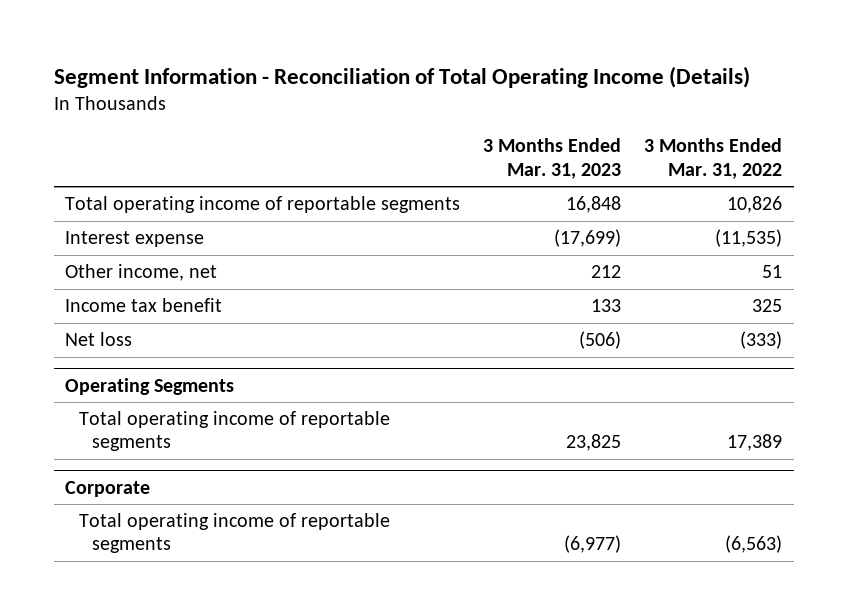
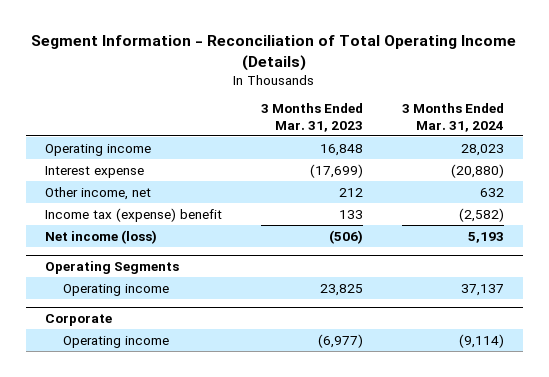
[644,138,783,179] 3 Months Ended Mar. 31, 2022 -> none
none -> [401,103,504,132] 3 Months Ended Mar. 31, 2024
[65,196,461,214] Total operating income of reportable segments -> [44,143,151,156] Operating income
[65,298,223,313] Income tax benefit -> [44,207,222,222] Income tax (expense) benefit
[65,332,133,347] Net loss -> [44,229,157,244] Net income (loss)
[78,411,390,452] Total operating income of reportable segments -> [63,283,170,296] Operating income
[78,513,390,554] Total operating income of reportable segments -> [63,335,170,348] Operating income

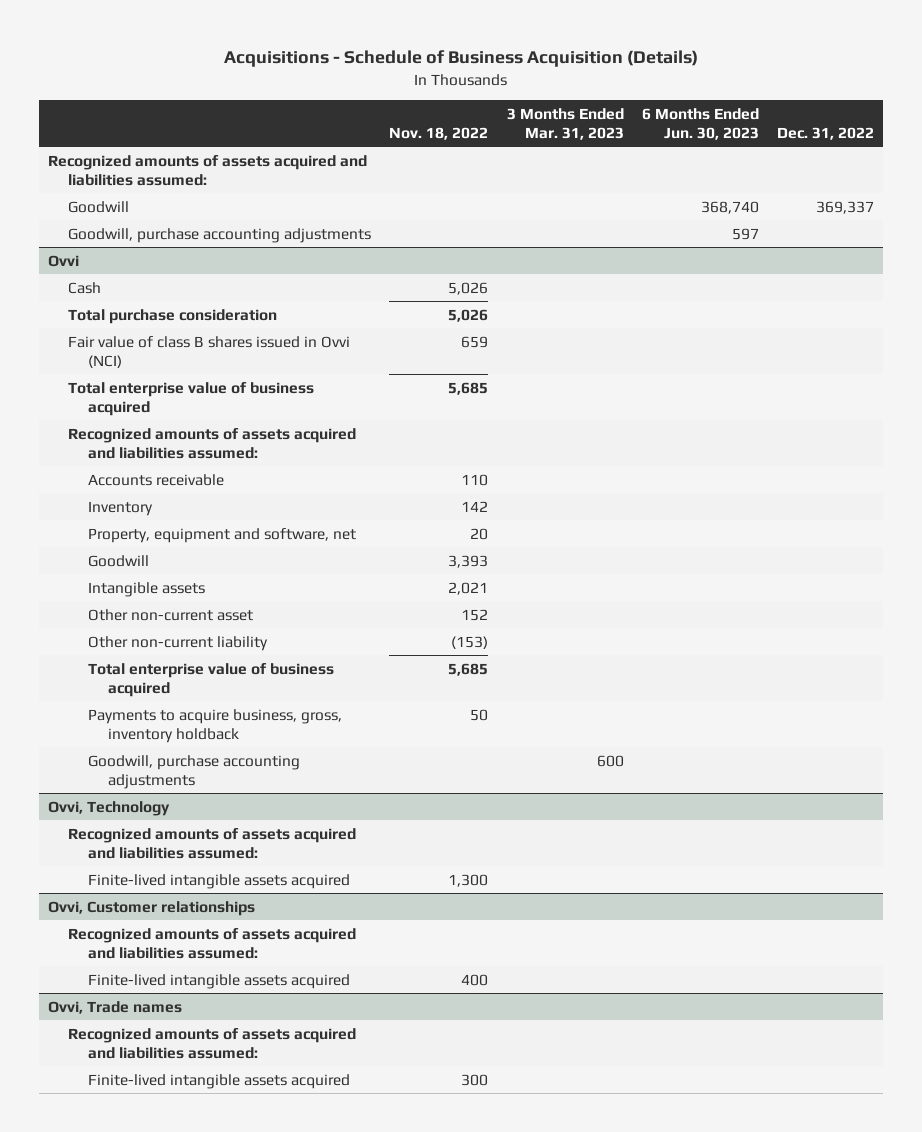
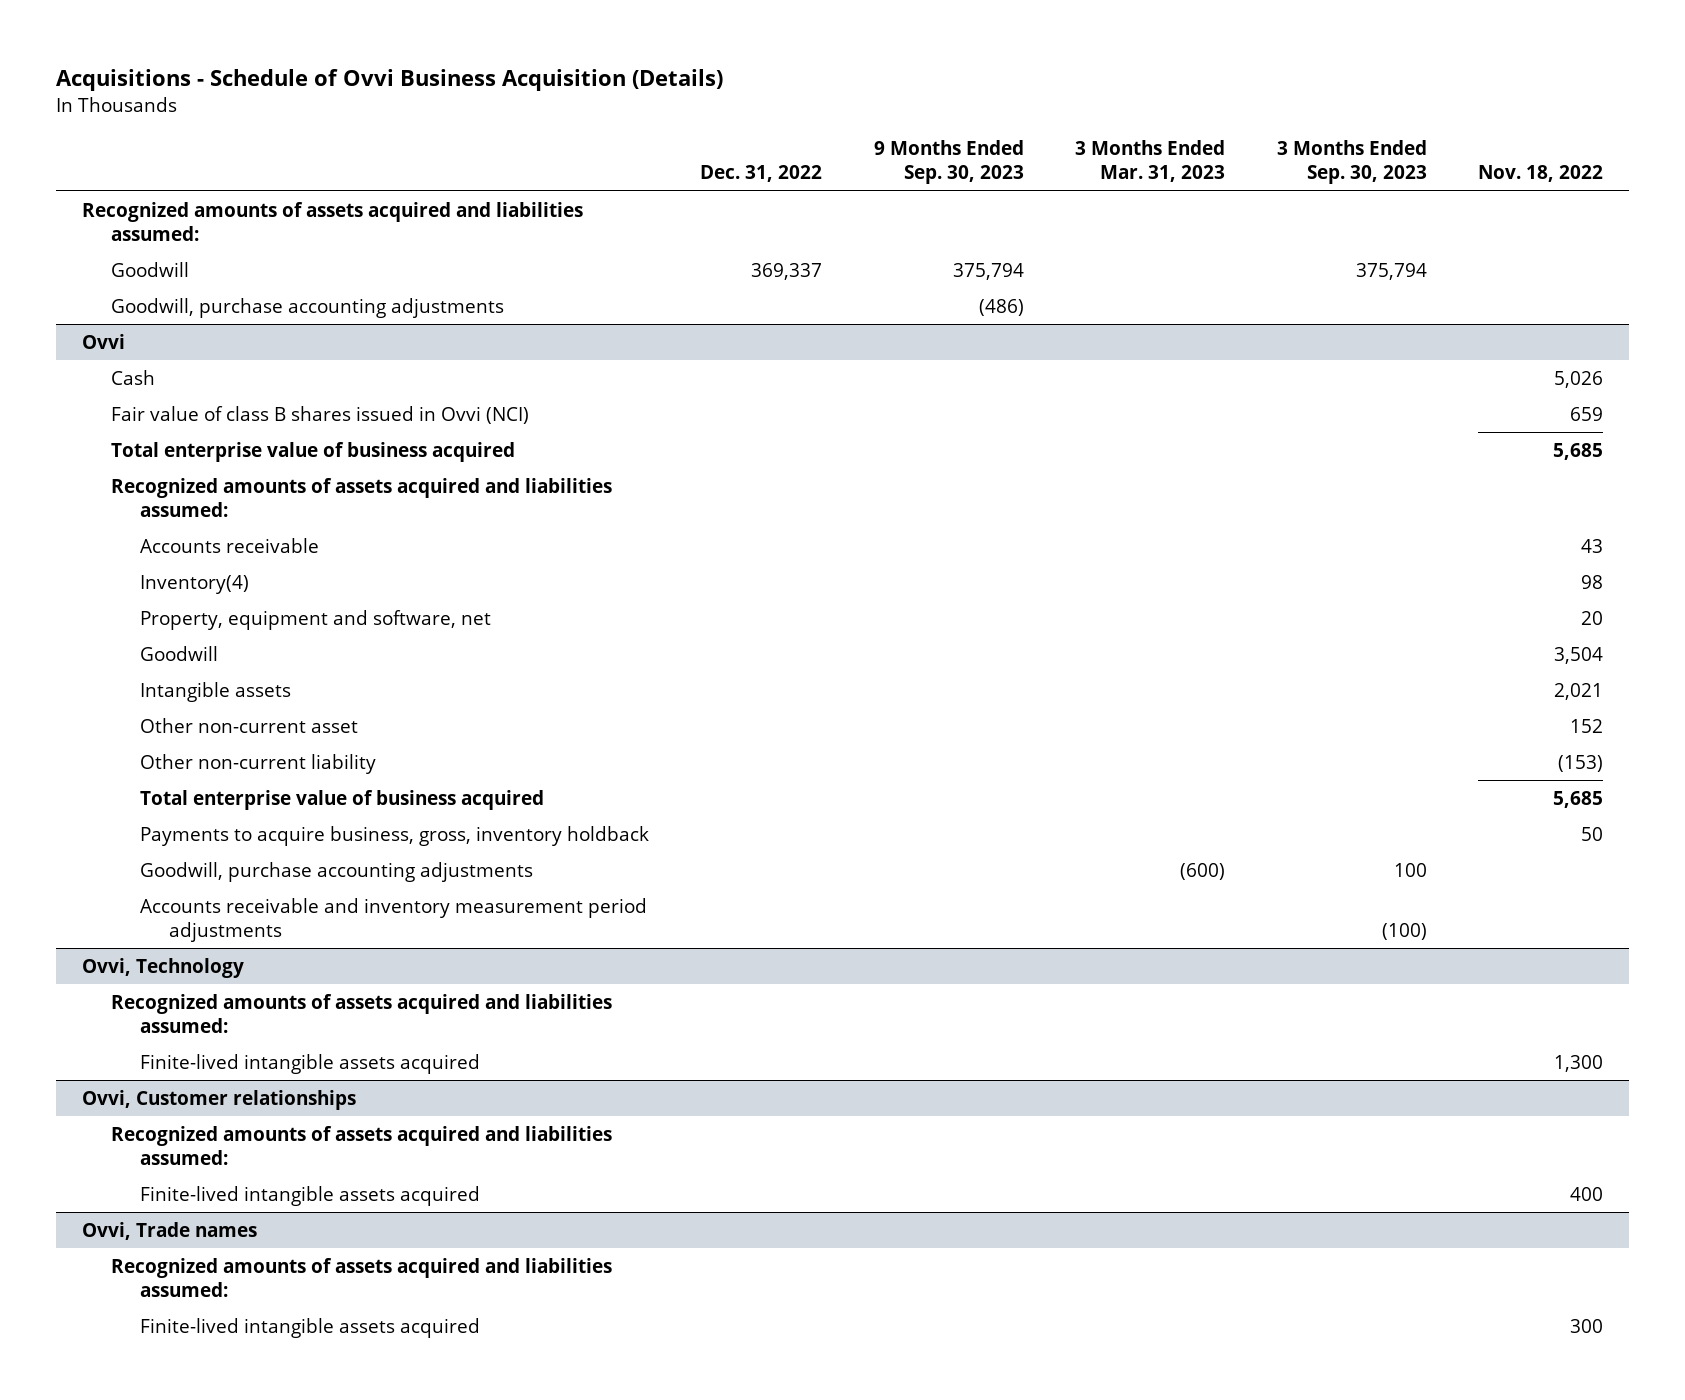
[223,50,698,68] Acquisitions - Schedule of Business Acquisition (Details) -> [56,68,724,91] Acquisitions - Schedule of Ovvi Business Acquisition (Details)
[641,107,759,140] 6 Months Ended Jun. 30, 2023 -> none
none -> [873,140,1024,185] 9 Months Ended Sep. 30, 2023
none -> [1276,140,1427,185] 3 Months Ended Sep. 30, 2023
[68,308,278,324] Total purchase consideration -> none
[461,473,489,486] 110 -> [1580,538,1603,553] 43
[88,500,154,516] Inventory -> [139,574,249,594] Inventory(4)
[461,500,489,512] 142 -> [1580,574,1603,589] 98
[448,554,489,568] 3,393 -> [1553,646,1603,664] 3,504
[596,754,624,767] 600 -> [1180,862,1226,880] (600)
none -> [139,897,647,942] Accounts receivable and inventory measurement period adjustments

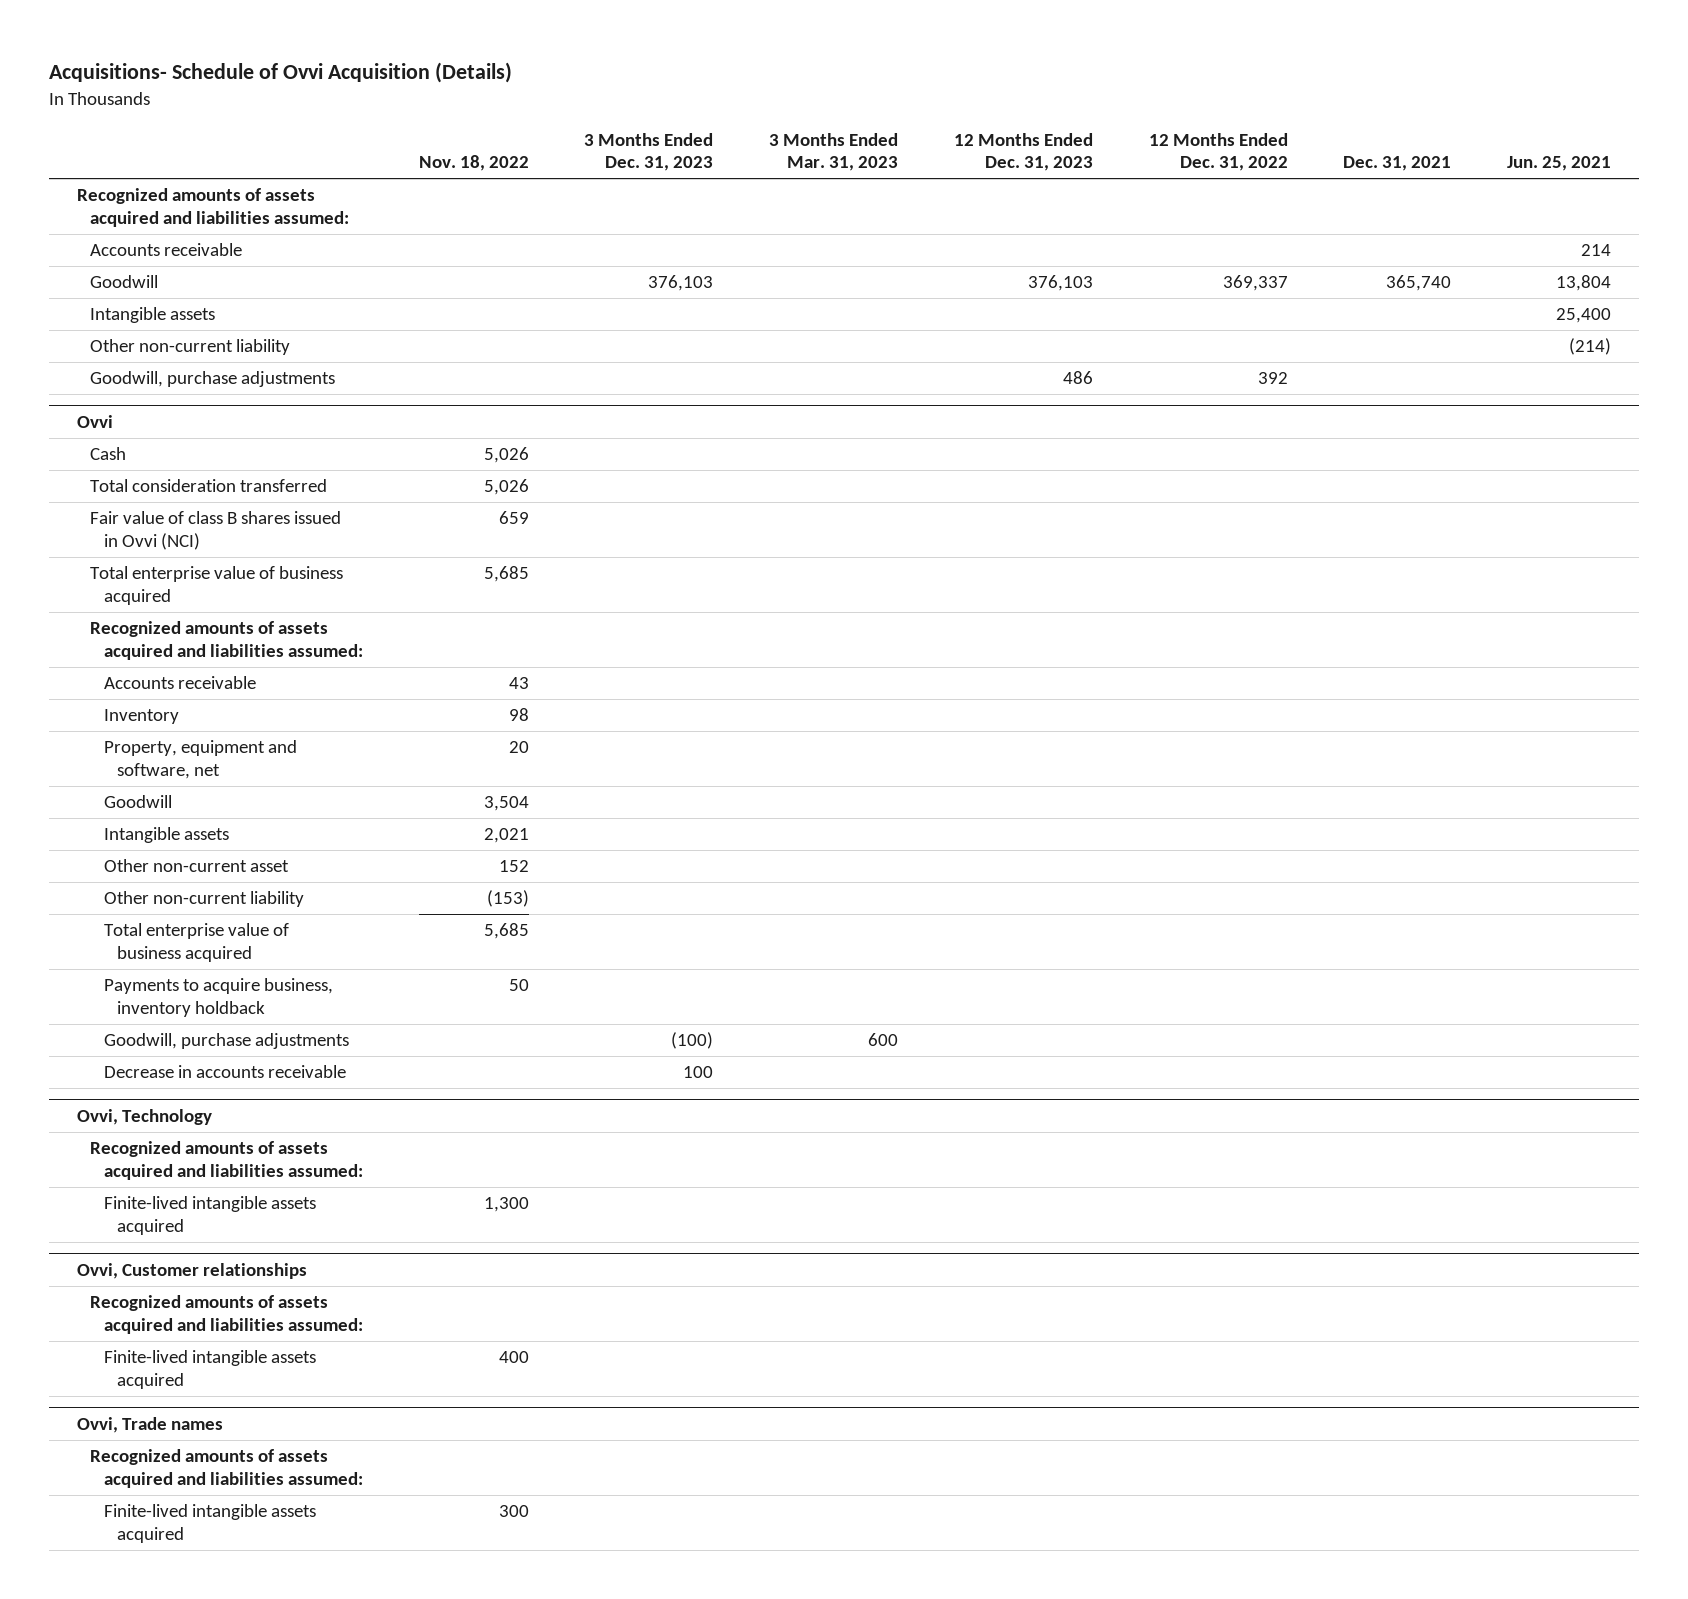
[56,68,724,91] Acquisitions - Schedule of Ovvi Business Acquisition (Details) -> [48,61,512,83] Acquisitions- Schedule of Ovvi Acquisition (Details)
[700,165,823,183] Dec. 31, 2022 -> none
[873,140,1024,185] 9 Months Ended Sep. 30, 2023 -> none
[1276,140,1427,185] 3 Months Ended Sep. 30, 2023 -> none
none -> [584,133,714,172] 3 Months Ended Dec. 31, 2023
none -> [953,133,1093,172] 12 Months Ended Dec. 31, 2023
none -> [1148,133,1288,172] 12 Months Ended Dec. 31, 2022
none -> [1343,156,1452,172] Dec. 31, 2021
none -> [1507,156,1612,172] Jun. 25, 2021
none -> [90,243,243,257] Accounts receivable
none -> [90,307,216,324] Intangible assets
none -> [90,339,291,356] Other non-current liability
[110,297,504,318] Goodwill, purchase accounting adjustments -> [90,371,336,388] Goodwill, purchase adjustments
none -> [90,479,328,493] Total consideration transferred
[139,574,249,594] Inventory(4) -> [103,709,179,725] Inventory
[139,897,647,942] Accounts receivable and inventory measurement period adjustments -> none
[139,825,649,846] Payments to acquire business, gross, inventory holdback -> [103,978,333,1017] Payments to acquire business, inventory holdback
[139,861,533,882] Goodwill, purchase accounting adjustments -> [103,1033,349,1050] Goodwill, purchase adjustments
[1180,862,1226,880] (600) -> [868,1033,899,1047] 600
none -> [103,1065,346,1079] Decrease in accounts receivable

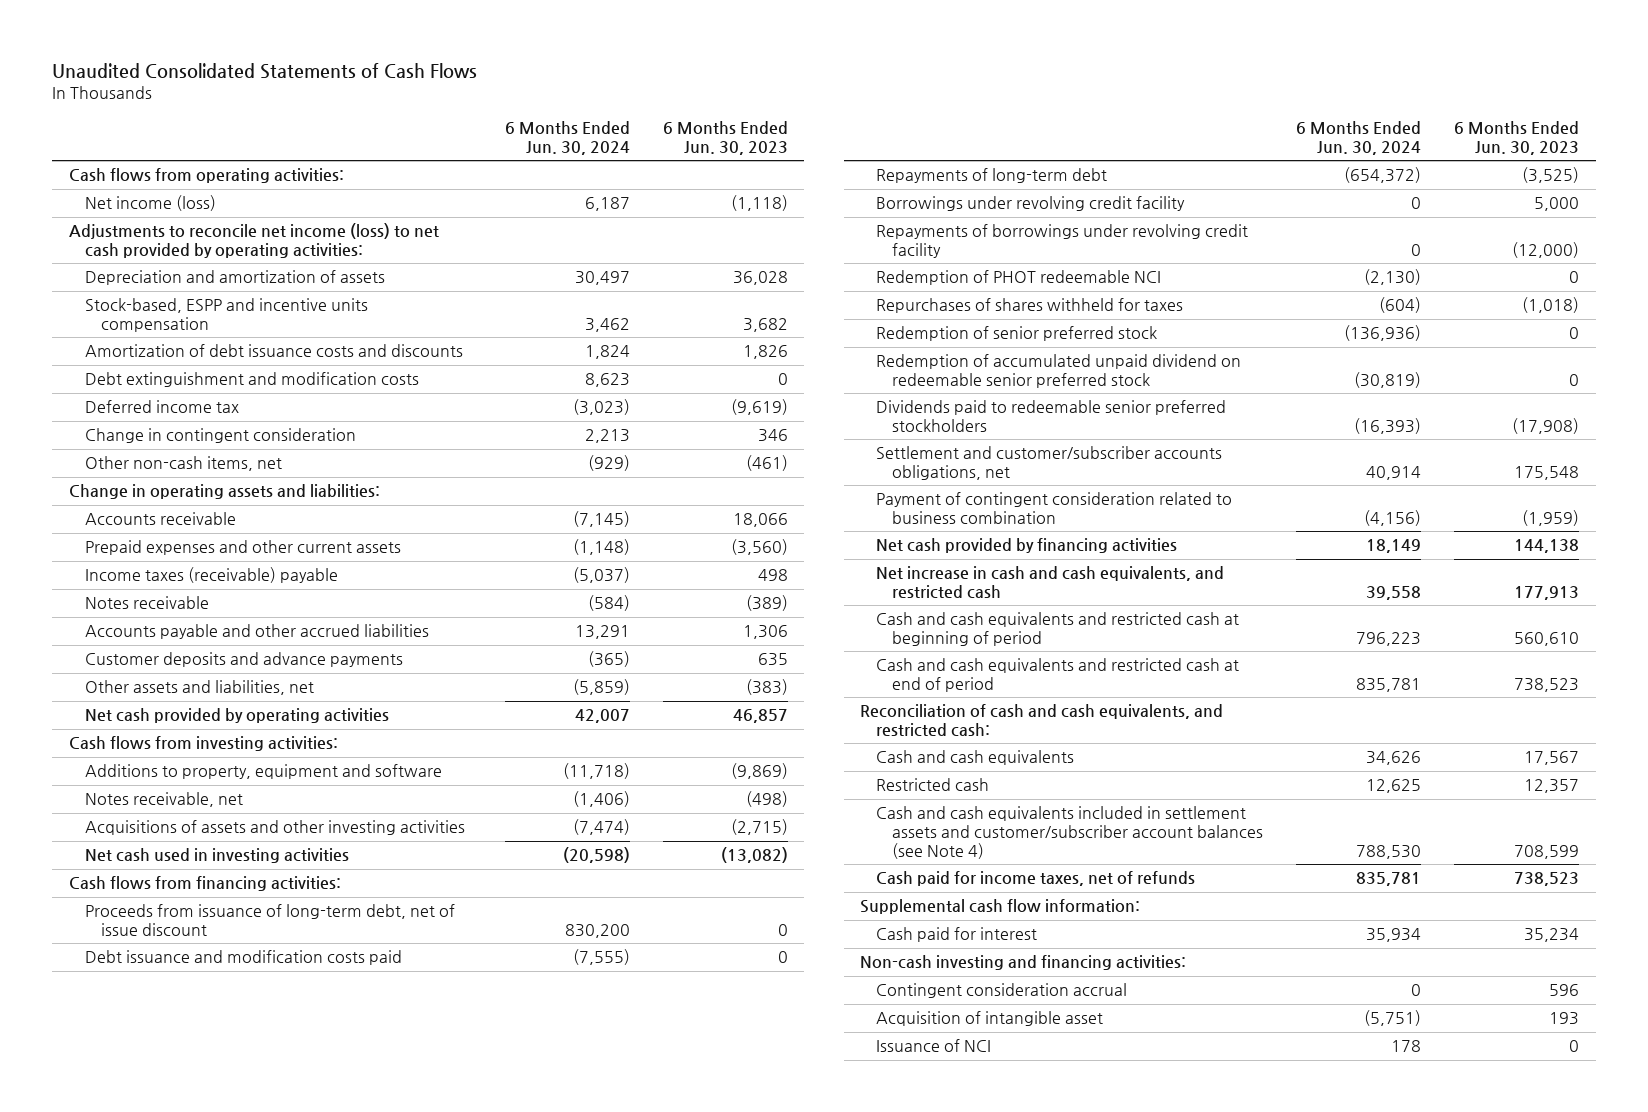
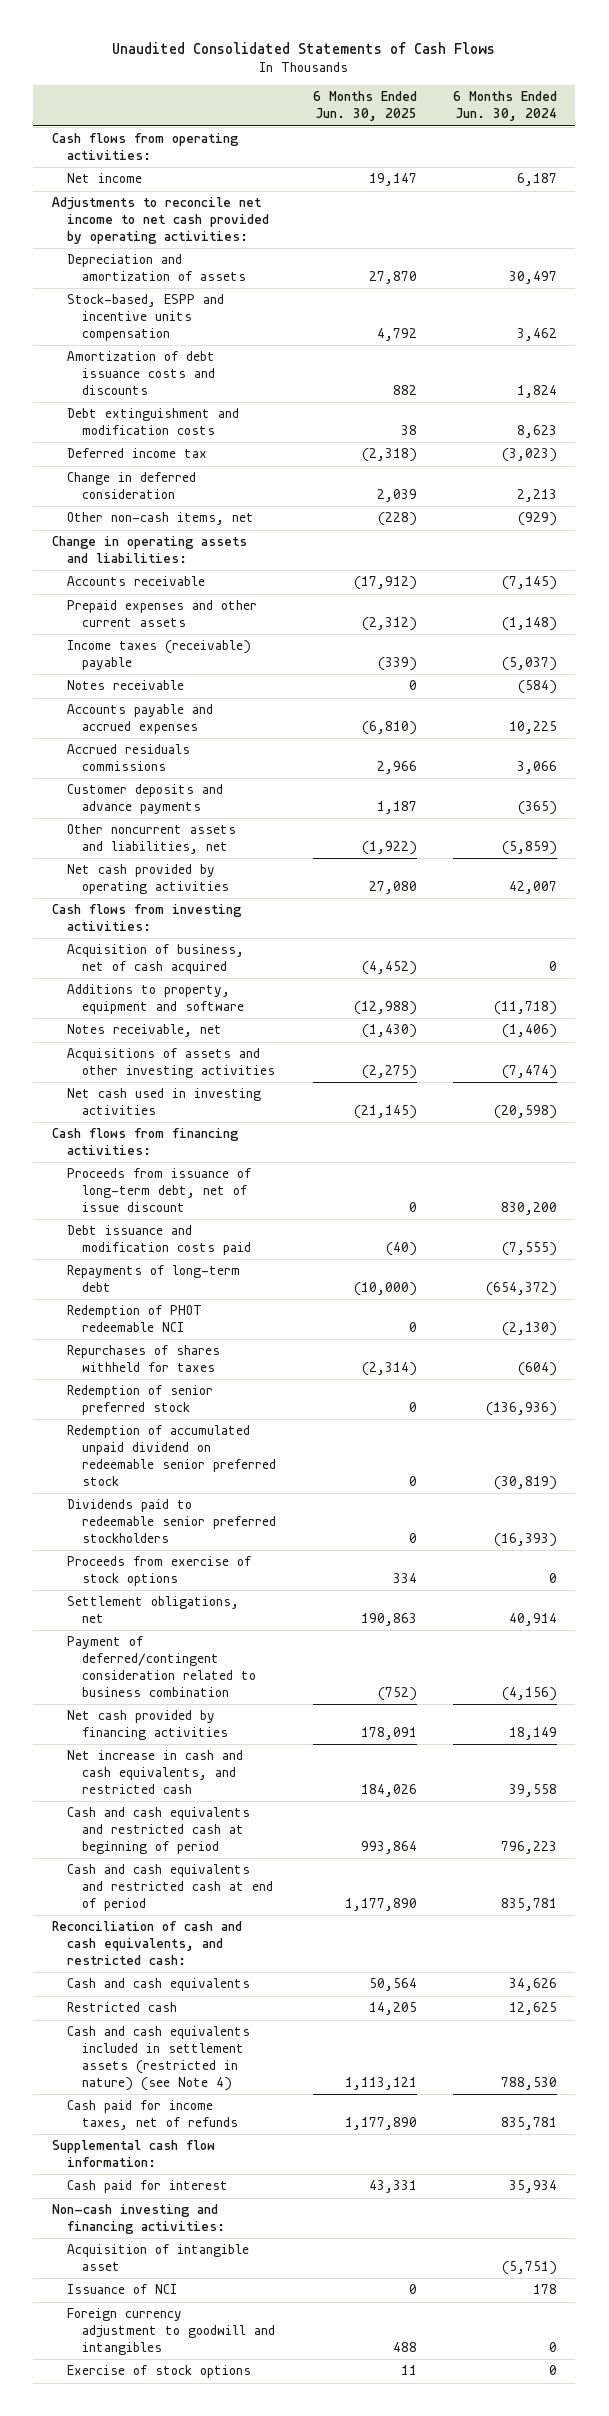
[662,121,788,155] 6 Months Ended Jun. 30, 2023 -> none
none -> [312,91,417,122] 6 Months Ended Jun. 30, 2025
[84,195,216,212] Net income (loss) -> [66,173,142,184] Net income
[68,223,439,258] Adjustments to reconcile net income (loss) to net cash provided by operating activities: -> [51,197,269,245] Adjustments to reconcile net income to net cash provided by operating activities:
[84,428,356,444] Change in contingent consideration -> [66,472,196,500] Change in deferred consideration
[84,624,429,640] Accounts payable and other accrued liabilities -> [66,704,213,735] Accounts payable and accrued expenses
[574,625,630,640] 13,291 -> [509,721,558,735] 10,225
none -> [66,744,190,772] Accrued residuals commissions
[84,680,314,696] Other assets and liabilities, net -> [66,824,236,855] Other noncurrent assets and liabilities, net
none -> [66,944,244,975] Acquisition of business, net of cash acquired
[876,196,1186,212] Borrowings under revolving credit facility -> none
[876,224,1249,258] Repayments of borrowings under revolving credit facility -> none
none -> [66,1556,251,1587] Proceeds from exercise of stock options
[876,446,1223,480] Settlement and customer/subscriber accounts obligations, net -> [66,1596,239,1624] Settlement obligations, net
[876,492,1233,524] Payment of contingent consideration related to business combination -> [66,1636,257,1698] Payment of deferred/contingent consideration related to business combination
[876,806,1264,859] Cash and cash equivalents included in settlement assets and customer/subscriber account balances (see Note 4) -> [66,2026,250,2092] Cash and cash equivalents included in settlement assets (restricted in nature) (see Note 4)
[876,983,1128,999] Contingent consideration accrual -> none
none -> [66,2308,276,2356] Foreign currency adjustment to goodwill and intangibles
none -> [66,2365,251,2379] Exercise of stock options

